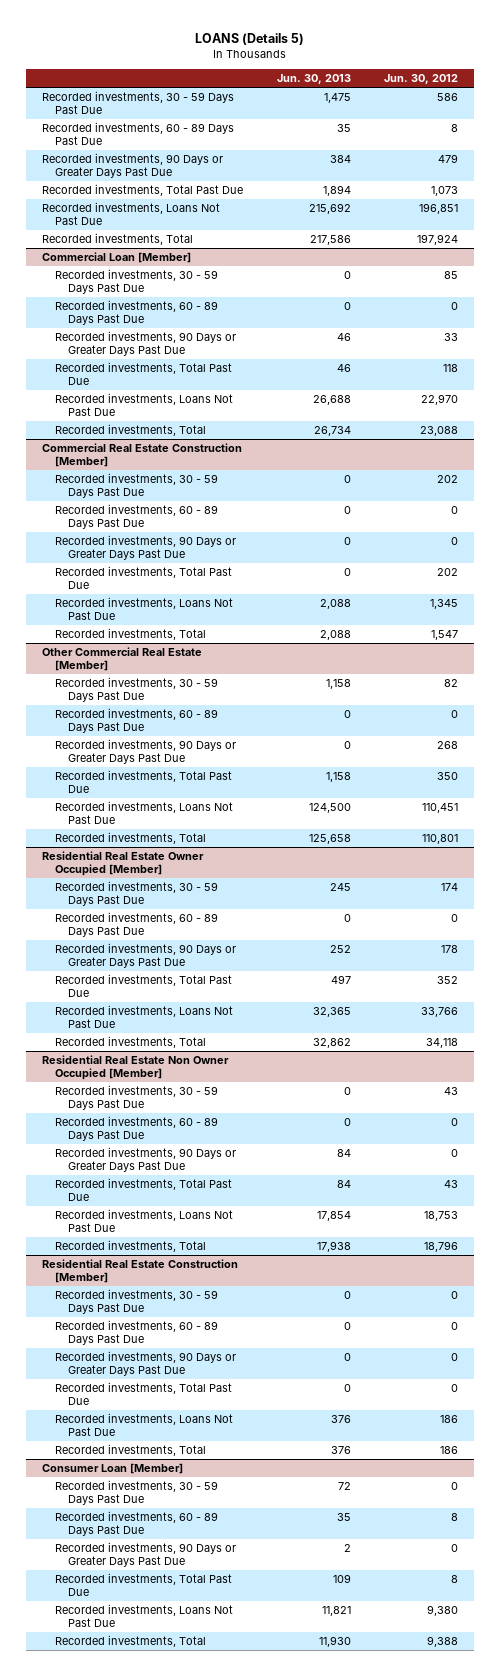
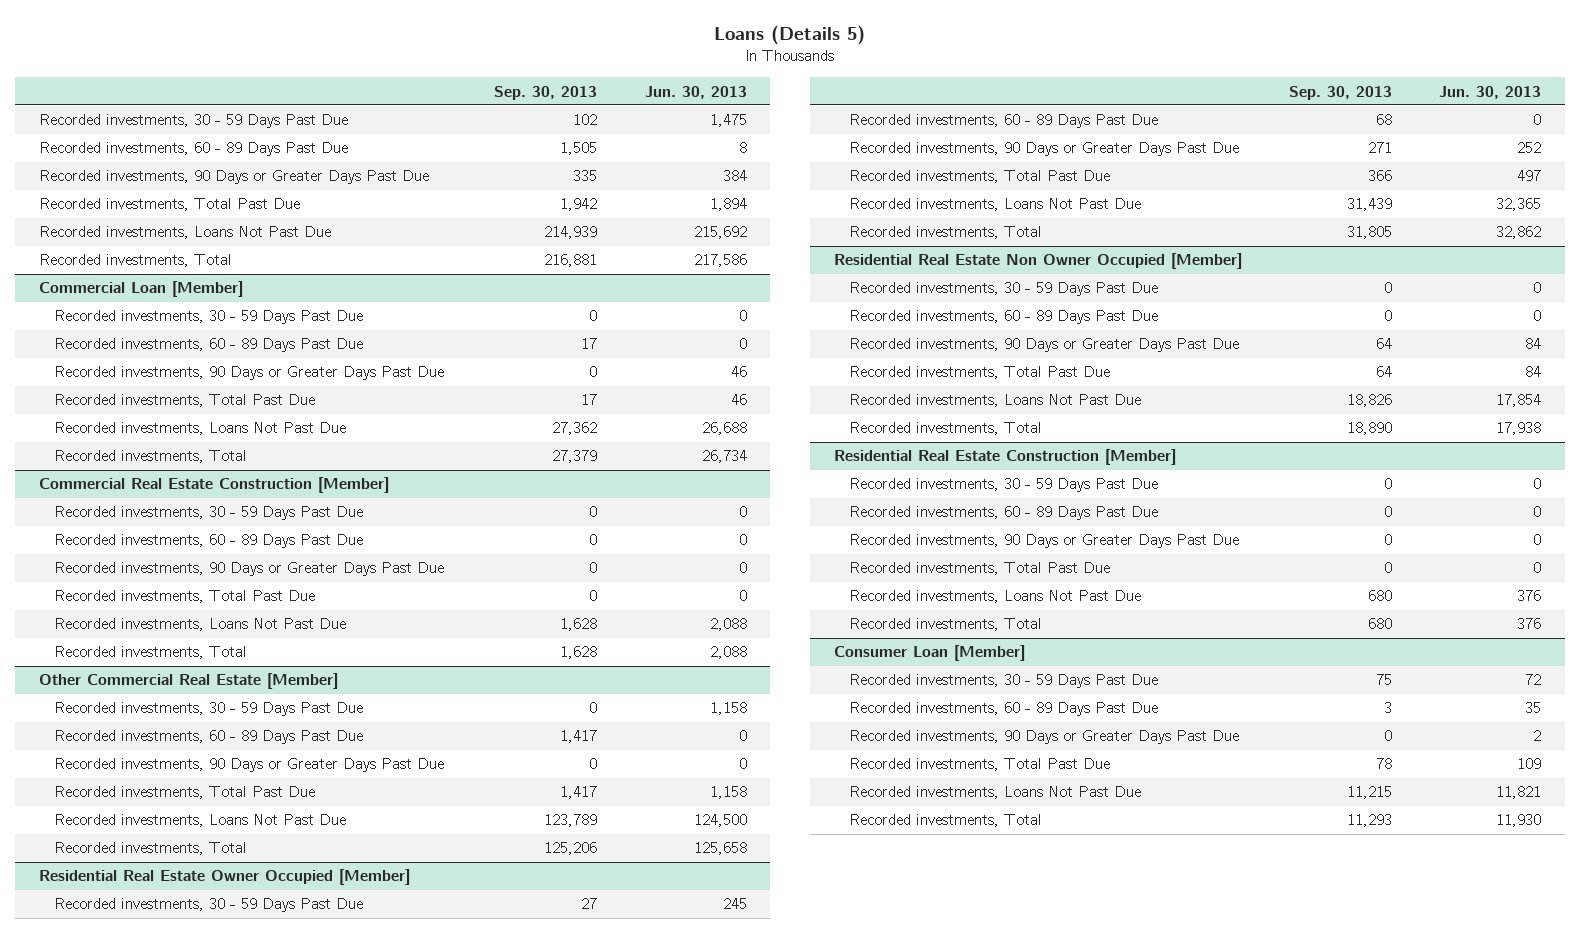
[195,33,305,46] LOANS (Details 5) -> [714,24,866,45] Loans (Details 5)
[383,74,458,85] Jun. 30, 2012 -> none
none -> [494,85,598,100] Sep. 30, 2013
[336,124,351,133] 35 -> [738,142,747,154] 8

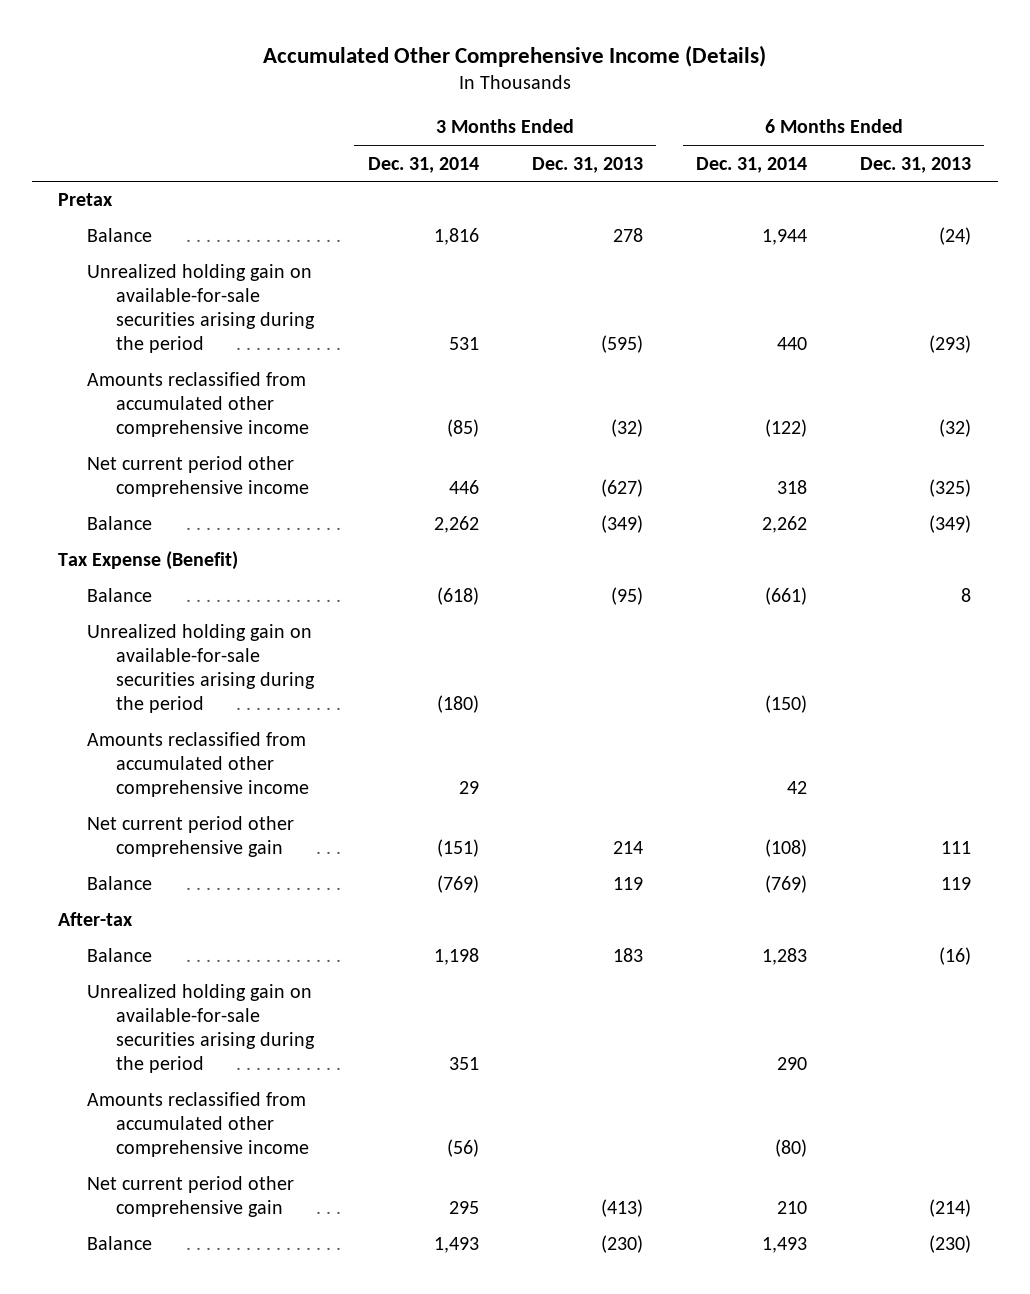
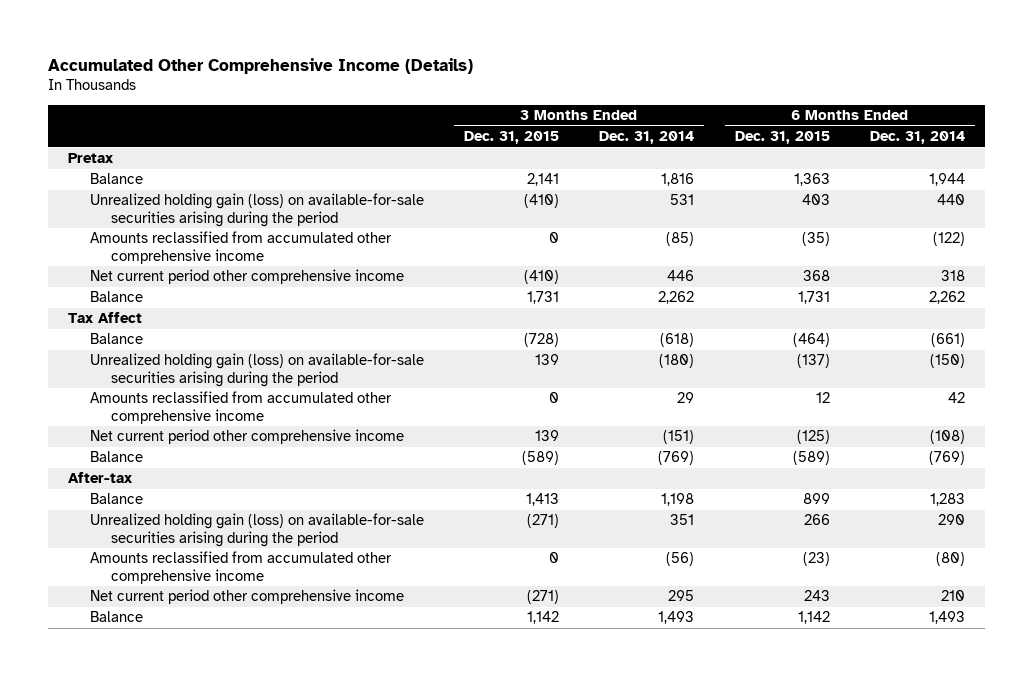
[531,156,643,173] Dec. 31, 2013 -> none
[860,156,972,173] Dec. 31, 2013 -> none
none -> [464,131,560,145] Dec. 31, 2015
none -> [734,131,830,145] Dec. 31, 2015
[87,264,316,354] Unrealized holding gain on available-for-sale securities arising during the period -> [89,193,424,227] Unrealized holding gain (loss) on available-for-sale securities arising during the period
[58,551,239,571] Tax Expense (Benefit) -> [68,312,143,324] Tax Affect
[87,624,316,714] Unrealized holding gain on available-for-sale securities arising during the period -> [89,353,424,387] Unrealized holding gain (loss) on available-for-sale securities arising during the period
[87,816,295,858] Net current period other comprehensive gain -> [89,429,404,445] Net current period other comprehensive income
[87,984,316,1074] Unrealized holding gain on available-for-sale securities arising during the period -> [89,513,424,547] Unrealized holding gain (loss) on available-for-sale securities arising during the period
[87,1176,295,1218] Net current period other comprehensive gain -> [89,589,404,605] Net current period other comprehensive income

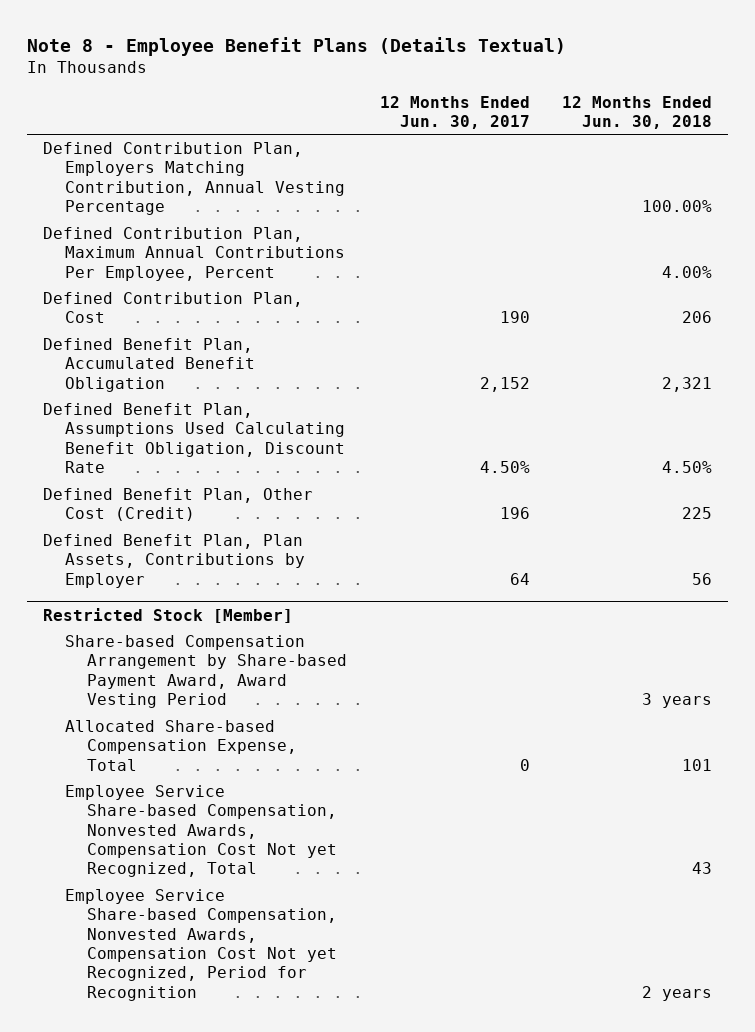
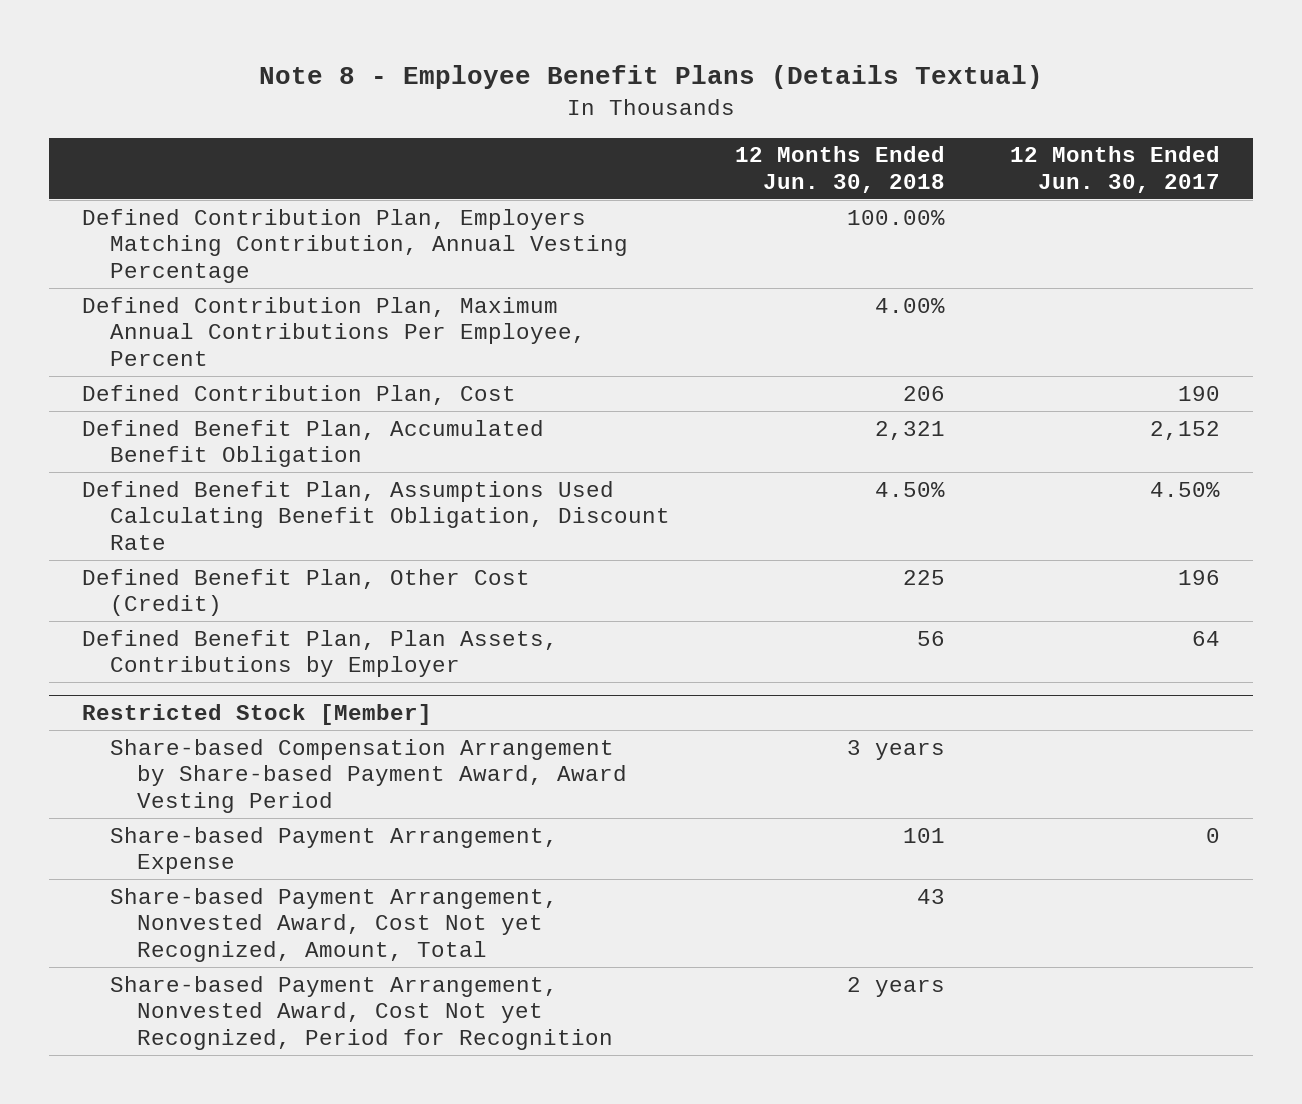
[65,720,298,771] Allocated Share-based Compensation Expense, Total -> [109,826,558,875] Share-based Payment Arrangement, Expense
[65,785,338,878] Employee Service Share-based Compensation, Nonvested Awards, Compensation Cost Not yet Recognized, Total -> [109,887,558,962] Share-based Payment Arrangement, Nonvested Award, Cost Not yet Recognized, Amount, Total
[65,889,338,1001] Employee Service Share-based Compensation, Nonvested Awards, Compensation Cost Not yet Recognized, Period for Recognition -> [109,975,614,1050] Share-based Payment Arrangement, Nonvested Award, Cost Not yet Recognized, Period for Recognition

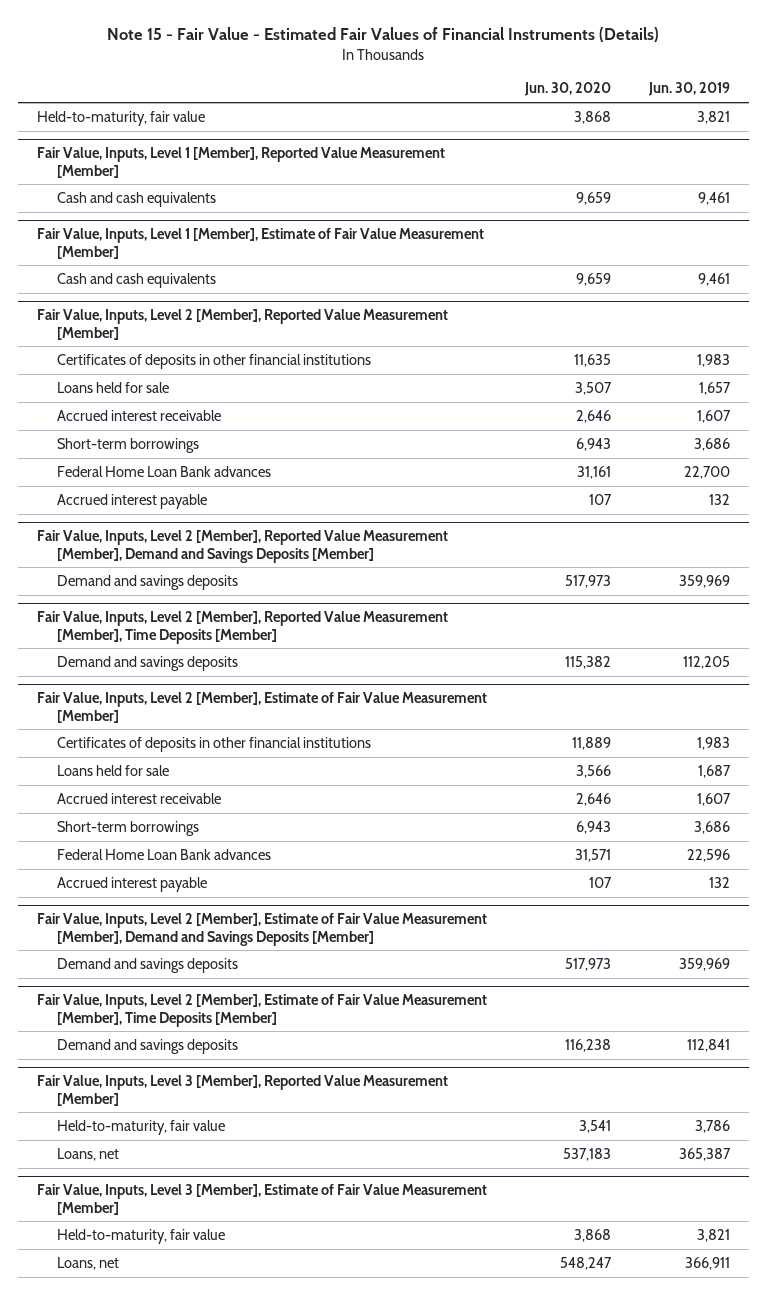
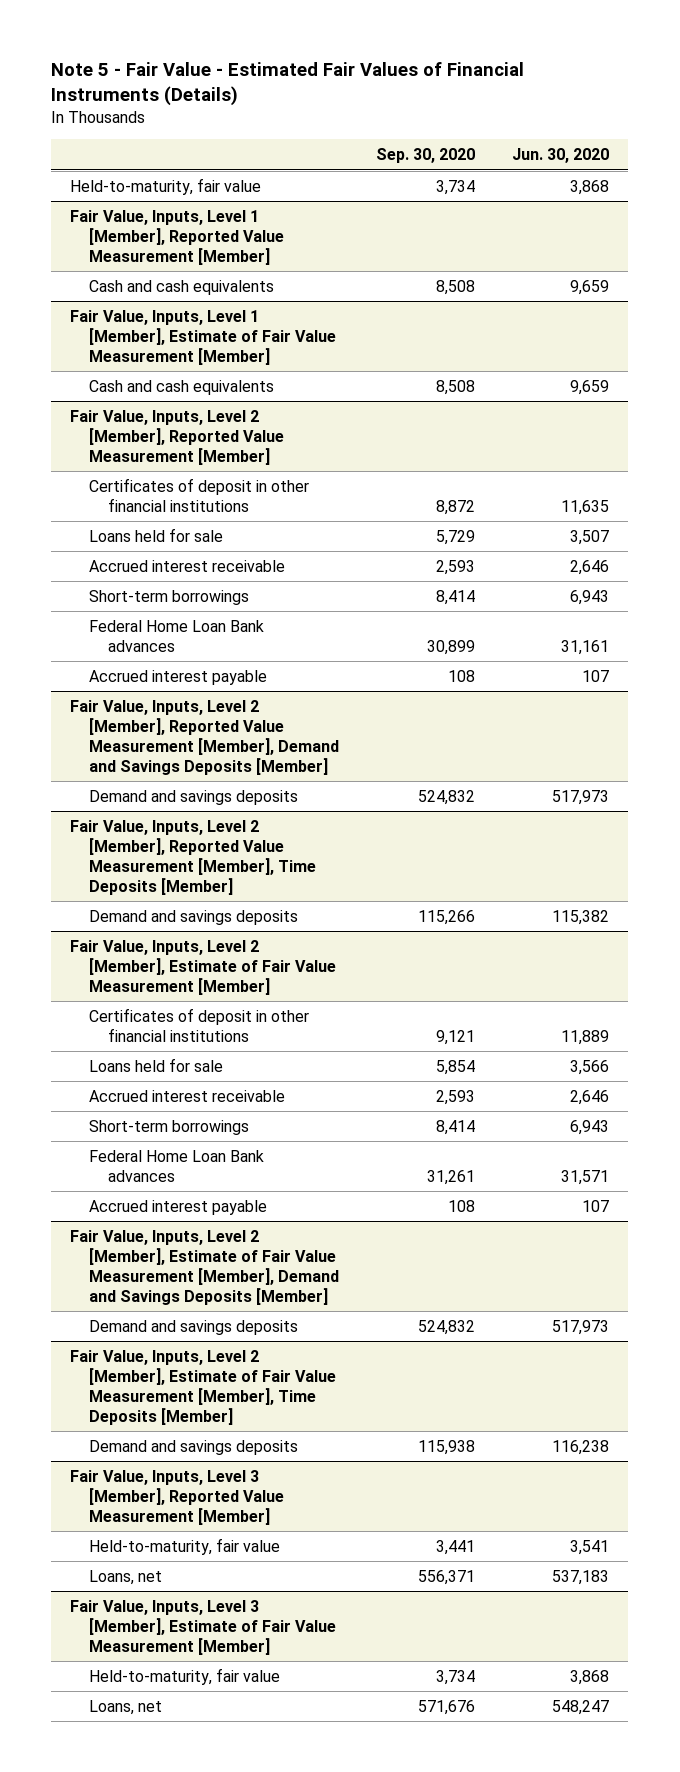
[107,27,660,43] Note 15 - Fair Value - Estimated Fair Values of Financial Instruments (Details) -> [51,62,525,107] Note 5 - Fair Value - Estimated Fair Values of Financial Instruments (Details)
[647,82,730,97] Jun. 30, 2019 -> none
none -> [376,148,476,164] Sep. 30, 2020
[57,353,372,369] Certificates of deposits in other financial institutions -> [88,477,309,512] Certificates of deposit in other financial institutions
[57,736,372,752] Certificates of deposits in other financial institutions -> [88,1007,309,1042] Certificates of deposit in other financial institutions

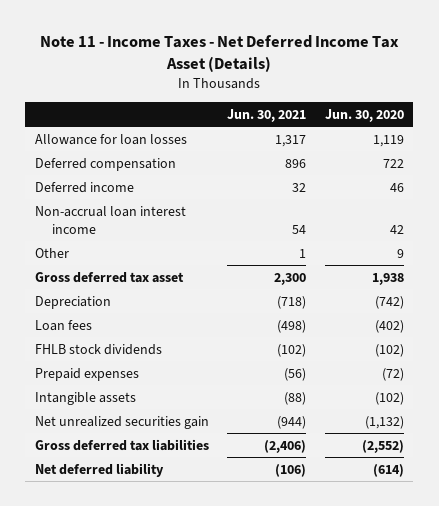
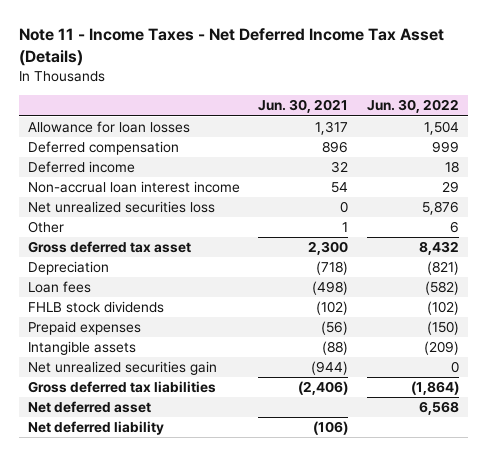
[325,108,405,122] Jun. 30, 2020 -> none
none -> [366,99,459,114] Jun. 30, 2022
none -> [27,201,215,214] Net unrealized securities loss
none -> [27,401,151,414] Net deferred asset

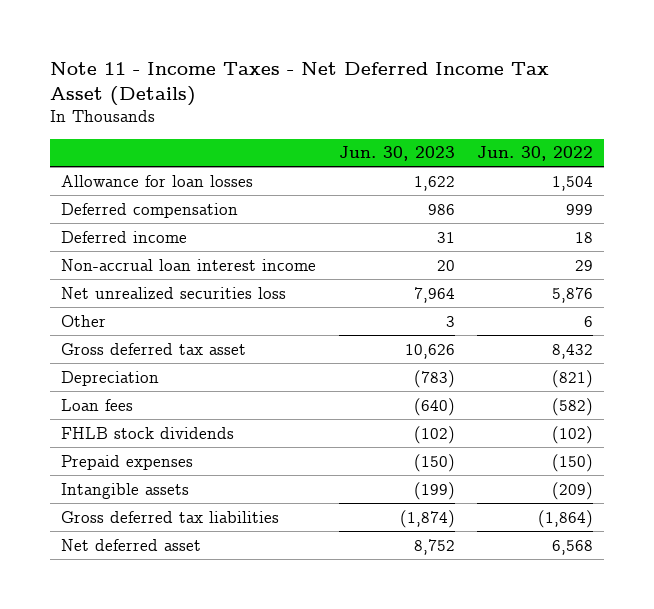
[258,99,349,114] Jun. 30, 2021 -> none
none -> [338,146,455,162] Jun. 30, 2023
[27,361,217,376] Net unrealized securities gain -> none
[27,421,164,436] Net deferred liability -> none

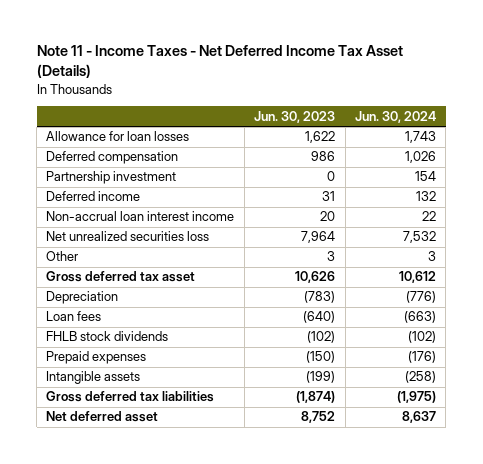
[476,146,593,162] Jun. 30, 2022 -> none
none -> [355,110,437,123] Jun. 30, 2024
none -> [46,171,177,185] Partnership investment

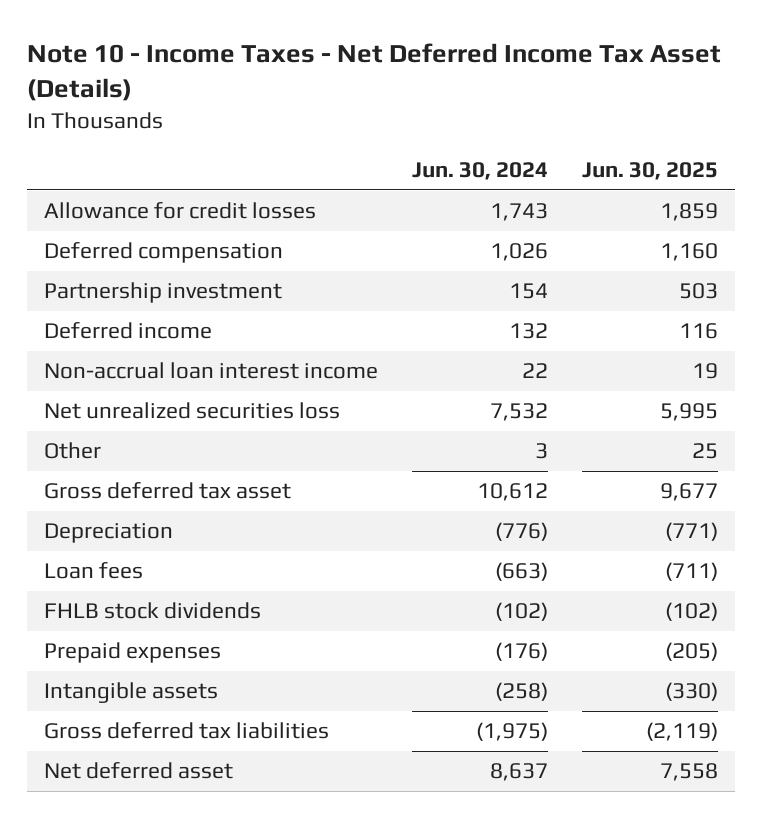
[36,45,403,79] Note 11 - Income Taxes - Net Deferred Income Tax Asset (Details) -> [27,43,722,102] Note 10 - Income Taxes - Net Deferred Income Tax Asset (Details)
[254,110,336,123] Jun. 30, 2023 -> none
none -> [582,162,719,181] Jun. 30, 2025
[46,131,190,142] Allowance for loan losses -> [44,202,317,220] Allowance for credit losses

